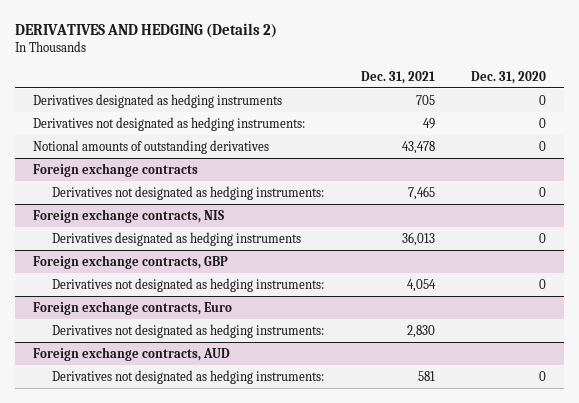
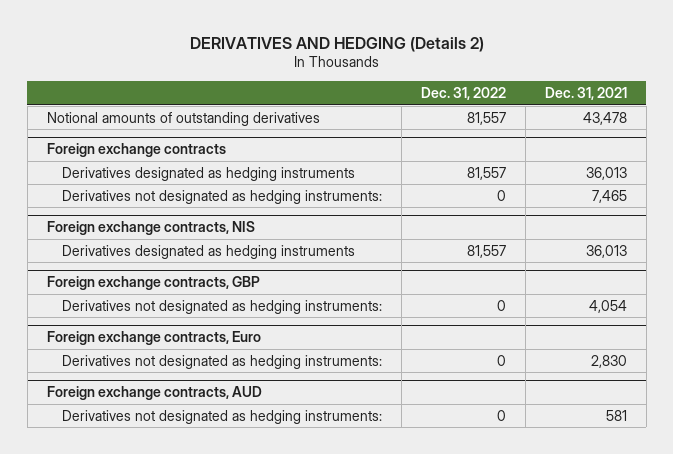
[471,70,547,84] Dec. 31, 2020 -> none
none -> [420,87,506,101] Dec. 31, 2022
[32,93,282,108] Derivatives designated as hedging instruments -> none
[32,116,305,131] Derivatives not designated as hedging instruments: -> none
none -> [61,166,355,181] Derivatives designated as hedging instruments

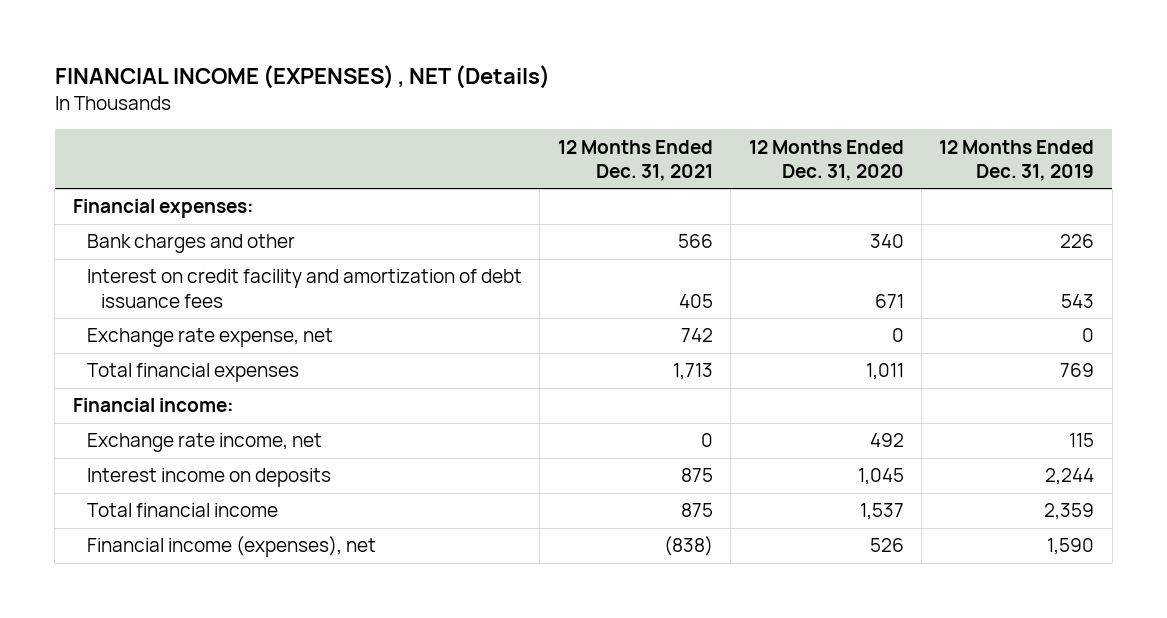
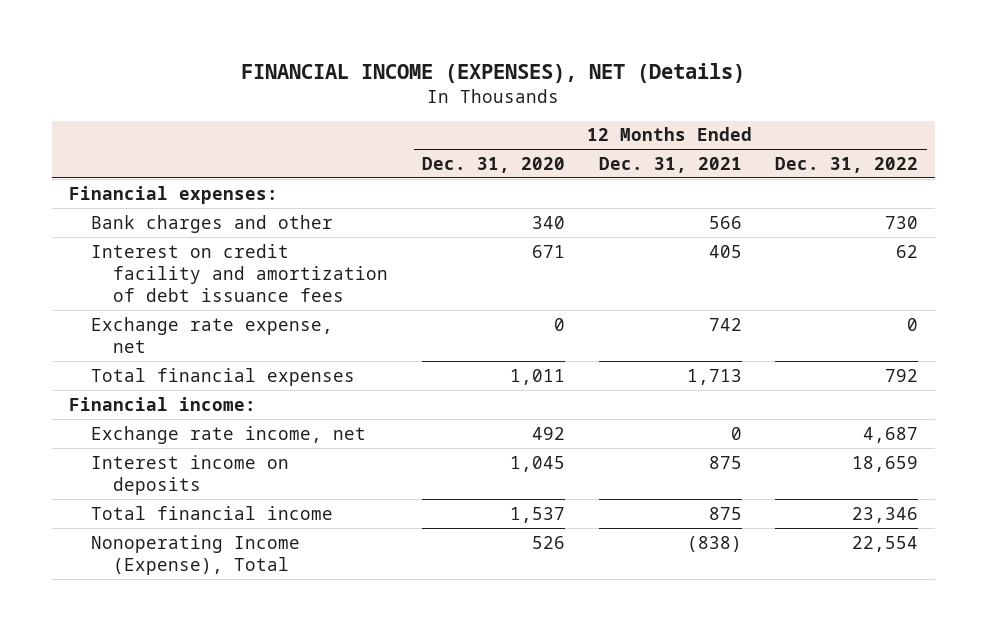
[54,65,550,90] FINANCIAL INCOME (EXPENSES) , NET (Details) -> [241,63,746,84] FINANCIAL INCOME (EXPENSES), NET (Details)
[939,139,1095,181] 12 Months Ended Dec. 31, 2019 -> none
none -> [775,156,919,173] Dec. 31, 2022
[86,536,376,558] Financial income (expenses), net -> [90,534,300,575] Nonoperating Income (Expense), Total

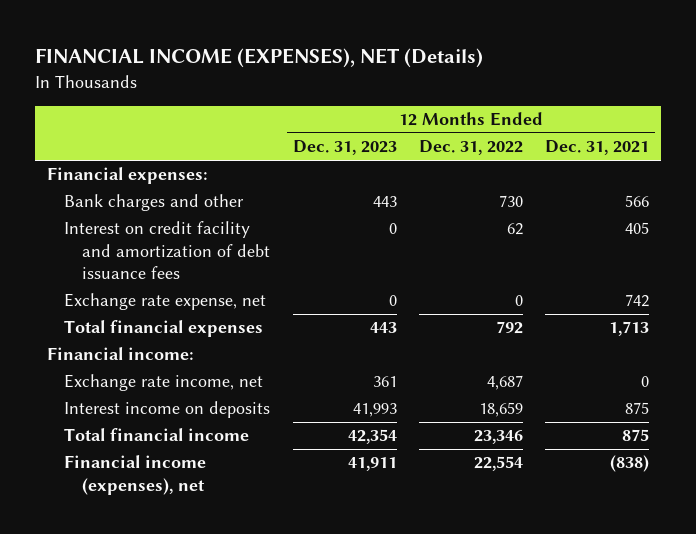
[421,156,565,173] Dec. 31, 2020 -> none
none -> [292,140,397,156] Dec. 31, 2023
[90,534,300,575] Nonoperating Income (Expense), Total -> [64,455,207,495] Financial income (expenses), net

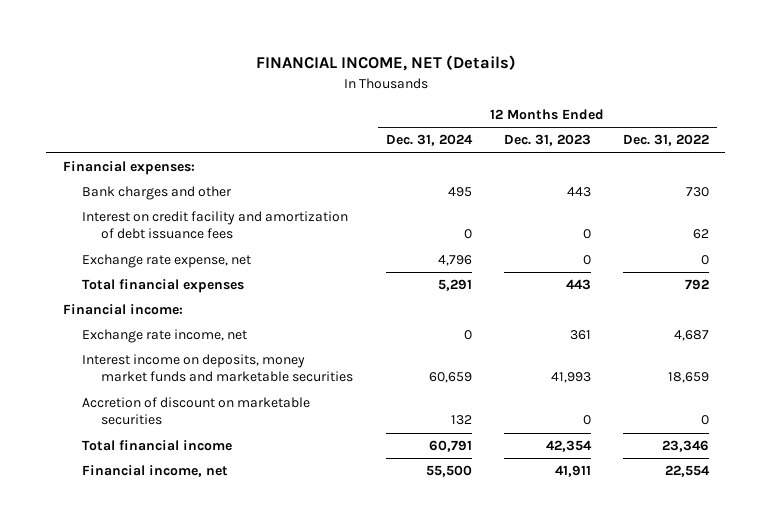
[35,48,484,69] FINANCIAL INCOME (EXPENSES), NET (Details) -> [255,55,516,72] FINANCIAL INCOME, NET (Details)
[545,140,650,156] Dec. 31, 2021 -> none
none -> [385,134,473,147] Dec. 31, 2024
[64,401,271,419] Interest income on deposits -> [81,354,354,383] Interest income on deposits, money market funds and marketable securities
none -> [81,397,310,426] Accretion of discount on marketable securities
[64,455,207,495] Financial income (expenses), net -> [81,465,228,478] Financial income, net

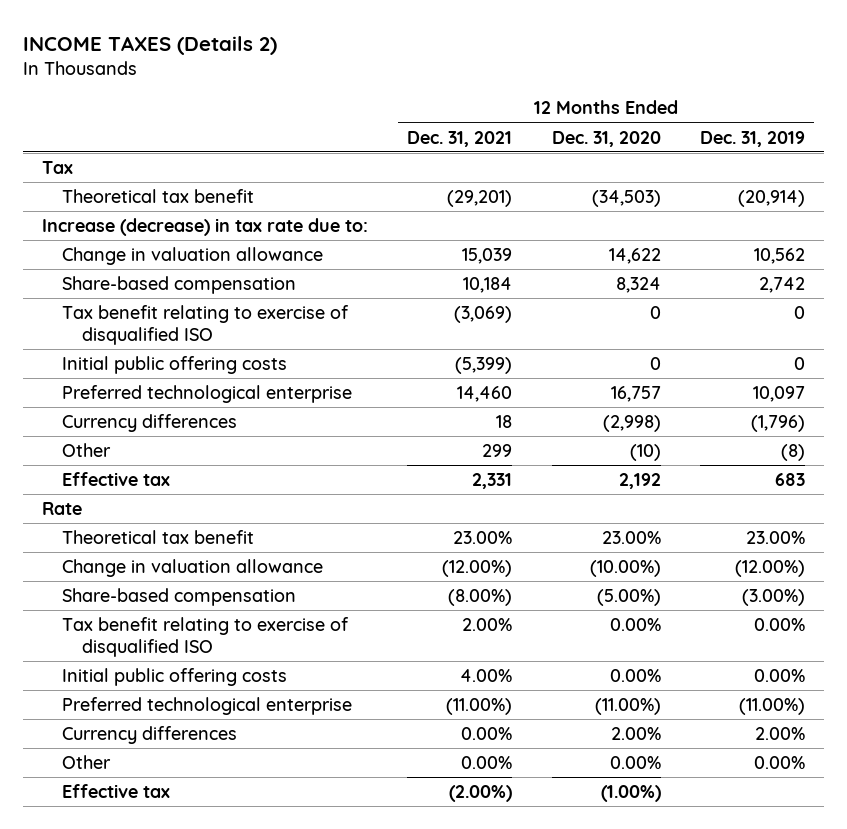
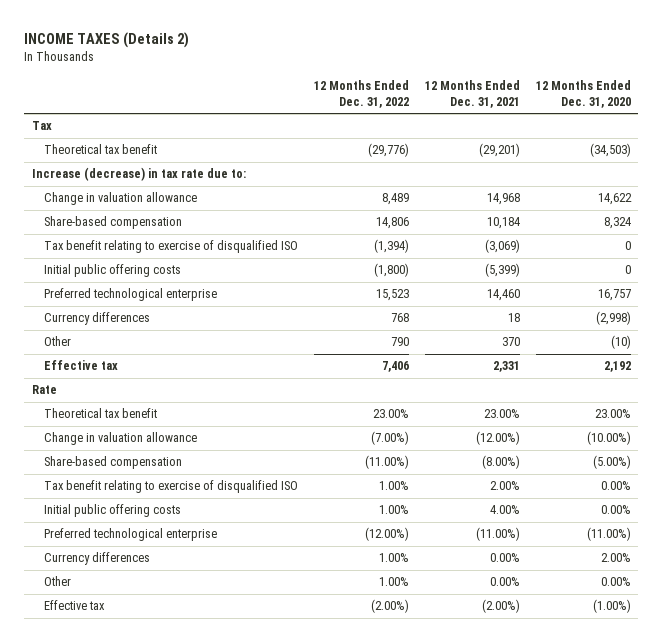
[699,130,805,147] Dec. 31, 2019 -> none
none -> [314,79,410,108] 12 Months Ended Dec. 31, 2022
[462,248,513,265] 15,039 -> [486,193,520,206] 14,968
[482,444,513,458] 299 -> [501,337,520,347] 370

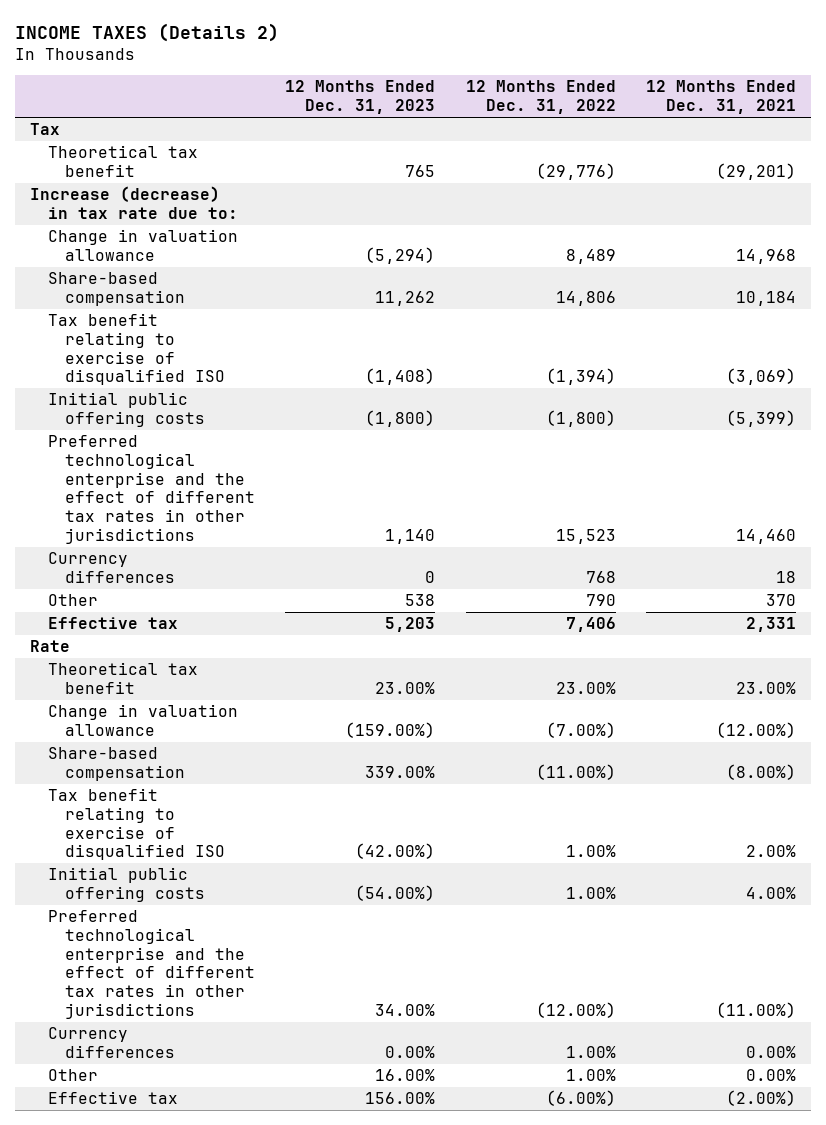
[535,79,631,108] 12 Months Ended Dec. 31, 2020 -> none
none -> [285,80,436,114] 12 Months Ended Dec. 31, 2023
[44,288,218,302] Preferred technological enterprise -> [47,435,256,544] Preferred technological enterprise and the effect of different tax rates in other jurisdictions
[44,528,218,542] Preferred technological enterprise -> [47,910,256,1019] Preferred technological enterprise and the effect of different tax rates in other jurisdictions
[371,599,410,614] (2.00%) -> [545,1090,616,1107] (6.00%)

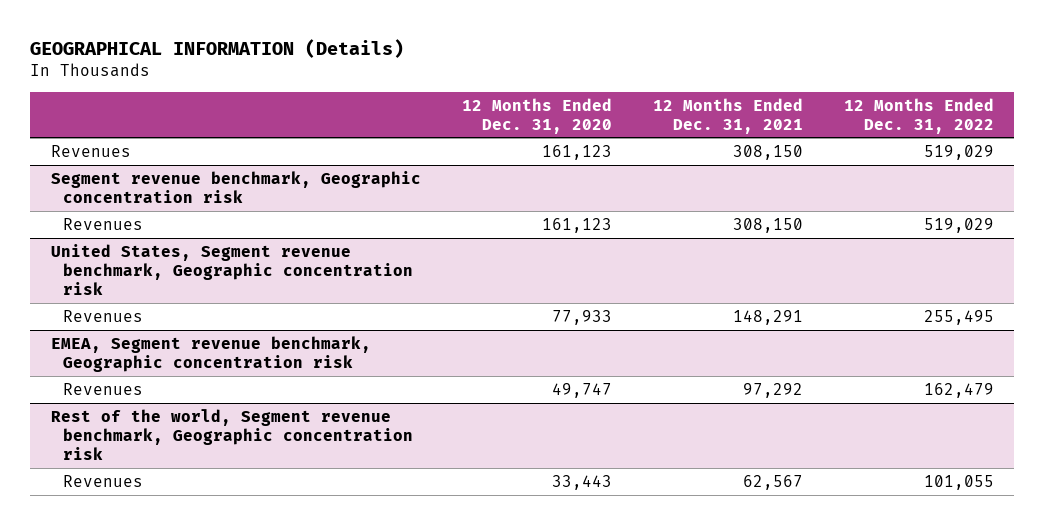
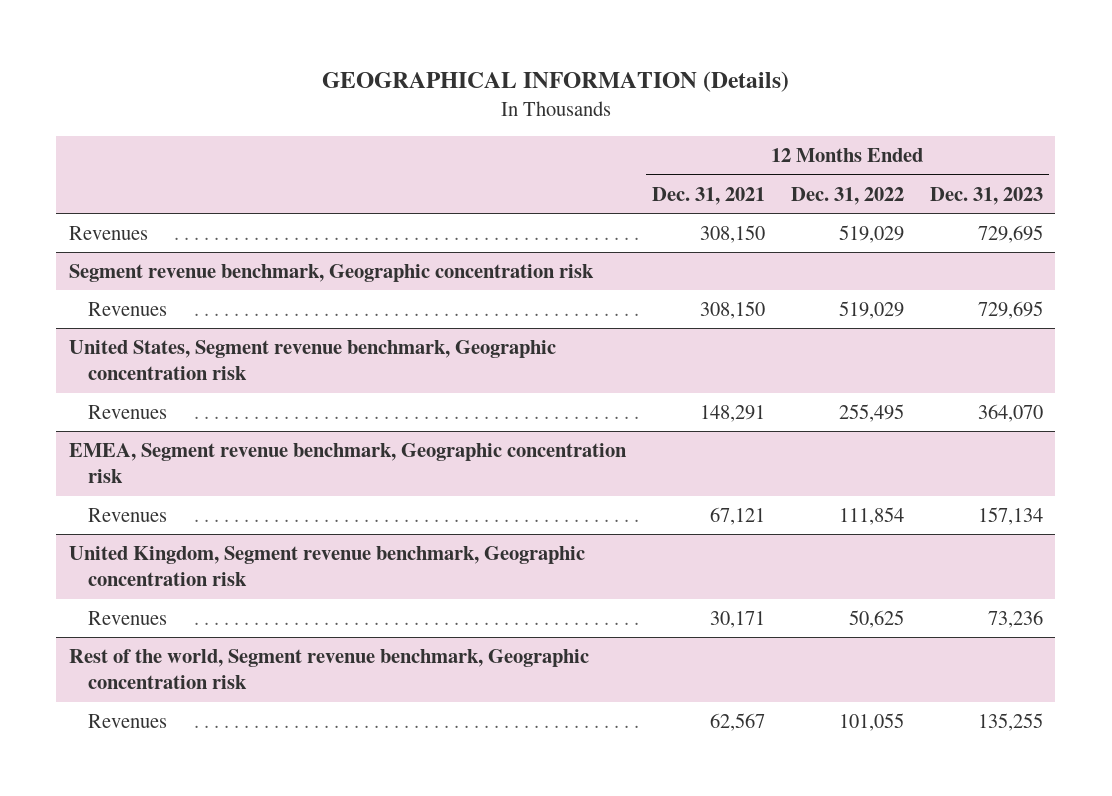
[461,97,612,134] 12 Months Ended Dec. 31, 2020 -> none
none -> [929,186,1043,205] Dec. 31, 2023
[742,382,803,398] 97,292 -> [709,507,765,526] 67,121
[923,382,994,398] 162,479 -> [838,507,904,526] 111,854
none -> [69,546,586,587] United Kingdom, Segment revenue benchmark, Geographic concentration risk
none -> [87,611,167,626] Revenues

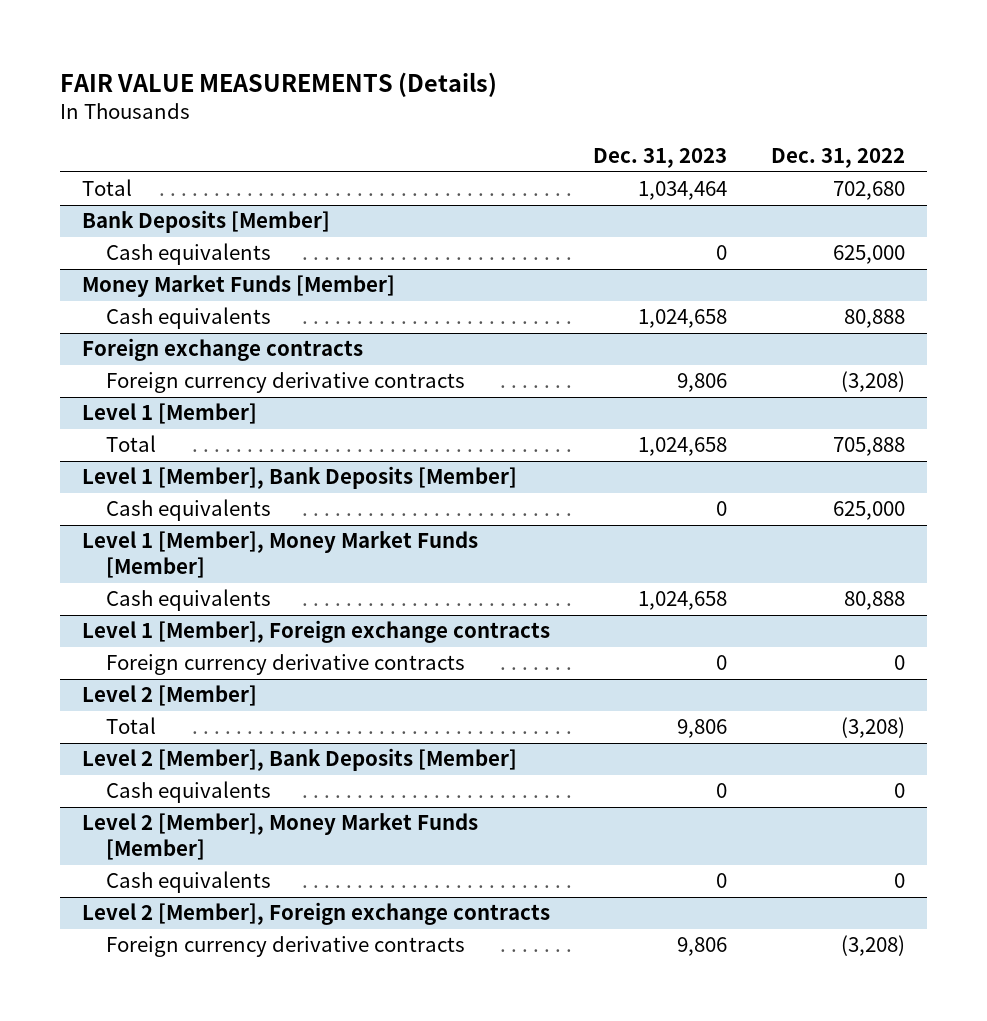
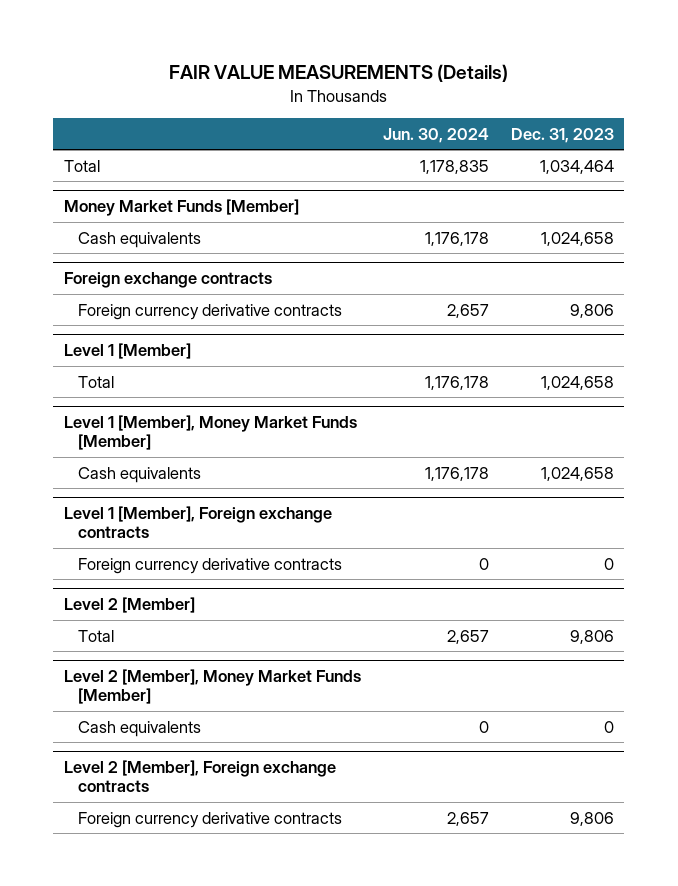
[770,148,905,169] Dec. 31, 2022 -> none
none -> [382,127,489,143] Jun. 30, 2024
[81,210,330,234] Bank Deposits [Member] -> none
[106,243,272,266] Cash equivalents -> none
[81,466,517,490] Level 1 [Member], Bank Deposits [Member] -> none
[106,499,272,522] Cash equivalents -> none
[81,748,517,772] Level 2 [Member], Bank Deposits [Member] -> none
[106,781,272,804] Cash equivalents -> none

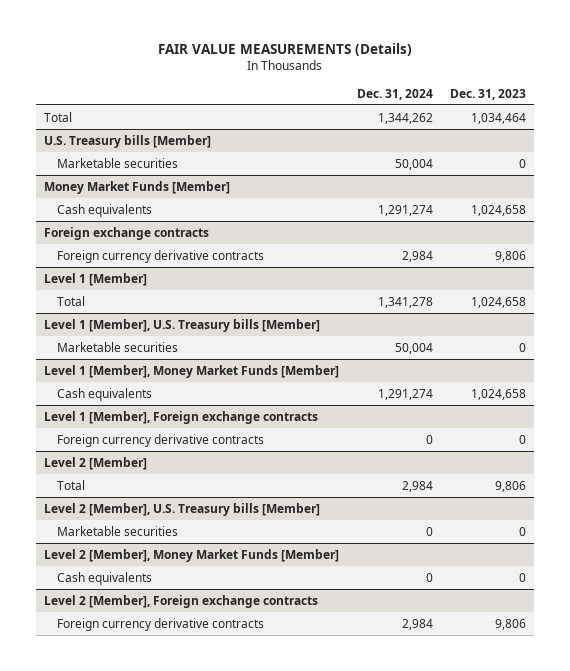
[382,127,489,143] Jun. 30, 2024 -> none
none -> [356,88,433,100] Dec. 31, 2024
none -> [44,134,212,148] U.S. Treasury bills [Member]
none -> [57,157,179,168] Marketable securities
none -> [44,318,321,332] Level 1 [Member], U.S. Treasury bills [Member]
none -> [57,341,179,352] Marketable securities
none -> [44,502,321,516] Level 2 [Member], U.S. Treasury bills [Member]
none -> [57,525,179,536] Marketable securities

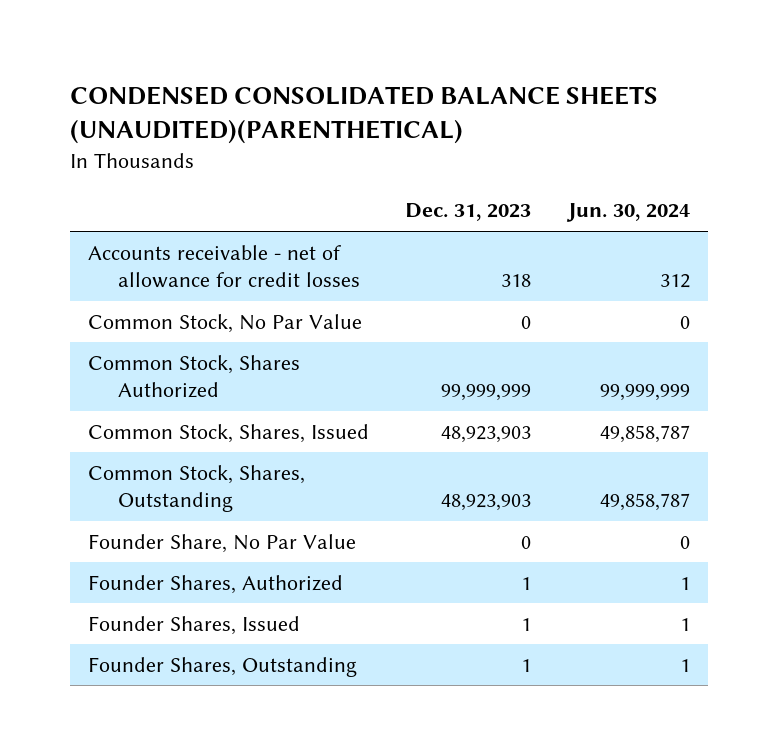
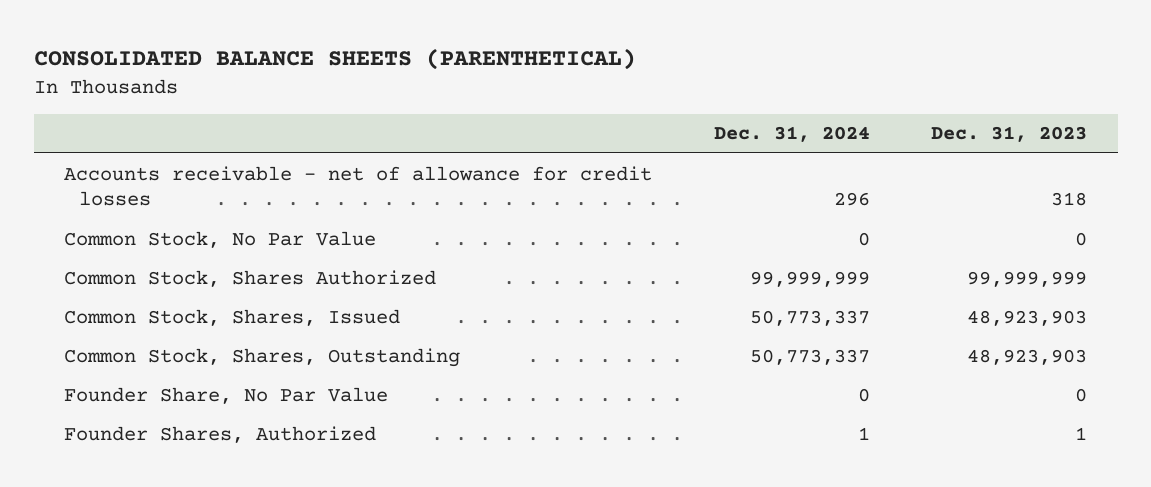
[69,85,658,144] CONDENSED CONSOLIDATED BALANCE SHEETS (UNAUDITED)(PARENTHETICAL) -> [33,48,636,71] CONSOLIDATED BALANCE SHEETS (PARENTHETICAL)
[565,203,690,223] Jun. 30, 2024 -> none
none -> [713,126,870,143] Dec. 31, 2024
[87,615,300,635] Founder Shares, Issued -> none
[87,656,357,677] Founder Shares, Outstanding -> none

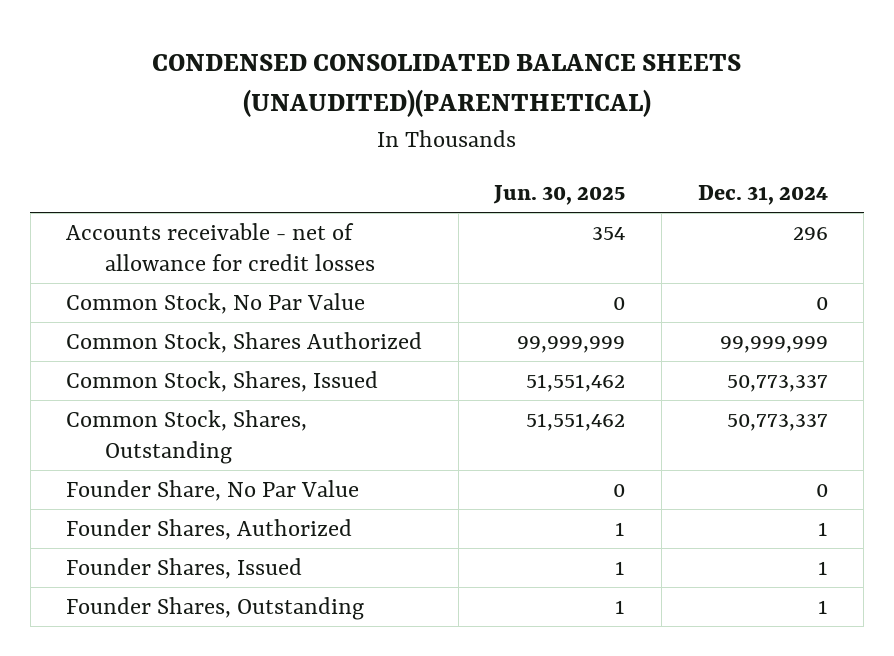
[33,48,636,71] CONSOLIDATED BALANCE SHEETS (PARENTHETICAL) -> [151,53,741,118] CONDENSED CONSOLIDATED BALANCE SHEETS (UNAUDITED)(PARENTHETICAL)
[931,126,1088,143] Dec. 31, 2023 -> none
none -> [493,185,626,206] Jun. 30, 2025
none -> [66,558,303,580] Founder Shares, Issued
none -> [66,597,365,621] Founder Shares, Outstanding

